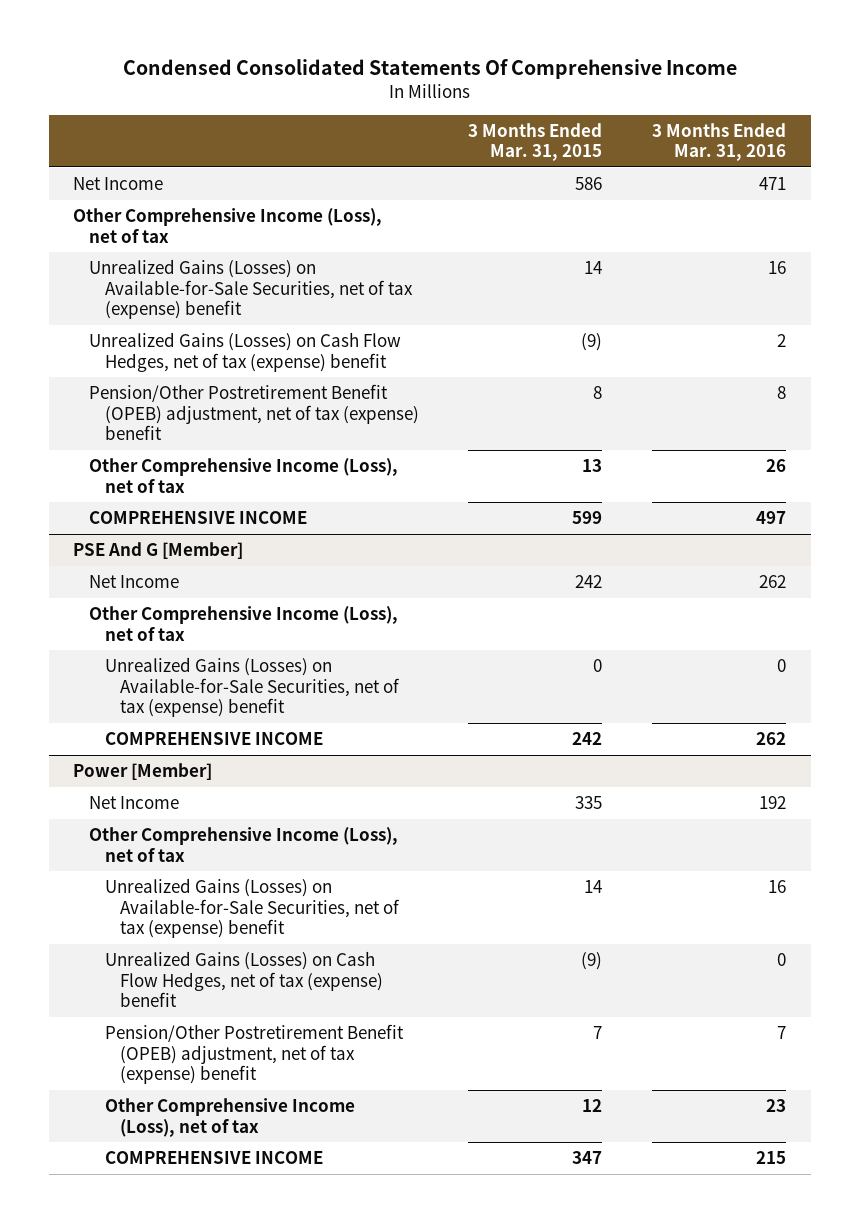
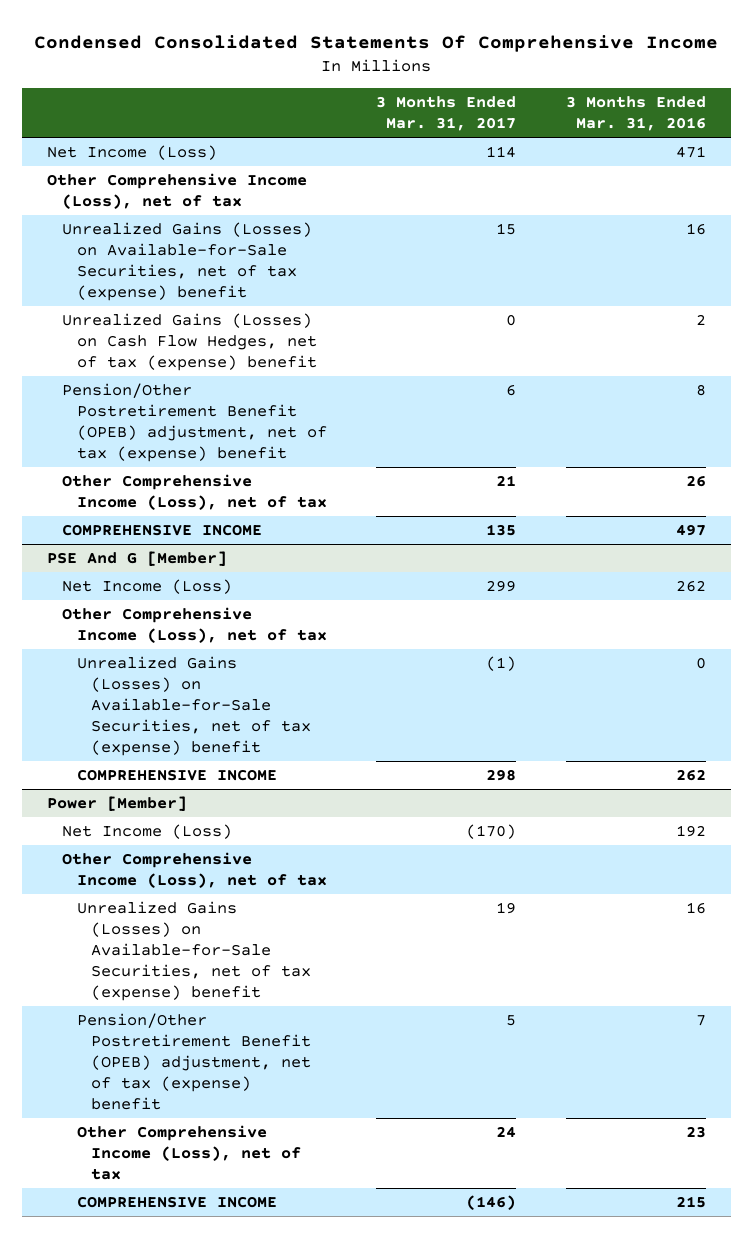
[468,122,603,162] 3 Months Ended Mar. 31, 2015 -> none
none -> [376,95,517,131] 3 Months Ended Mar. 31, 2017
[73,177,164,191] Net Income -> [46,145,217,161] Net Income (Loss)
[88,575,179,589] Net Income -> [61,579,232,595] Net Income (Loss)
[88,796,179,810] Net Income -> [61,824,232,840] Net Income (Loss)
[104,951,384,1008] Unrealized Gains (Losses) on Cash Flow Hedges, net of tax (expense) benefit -> none

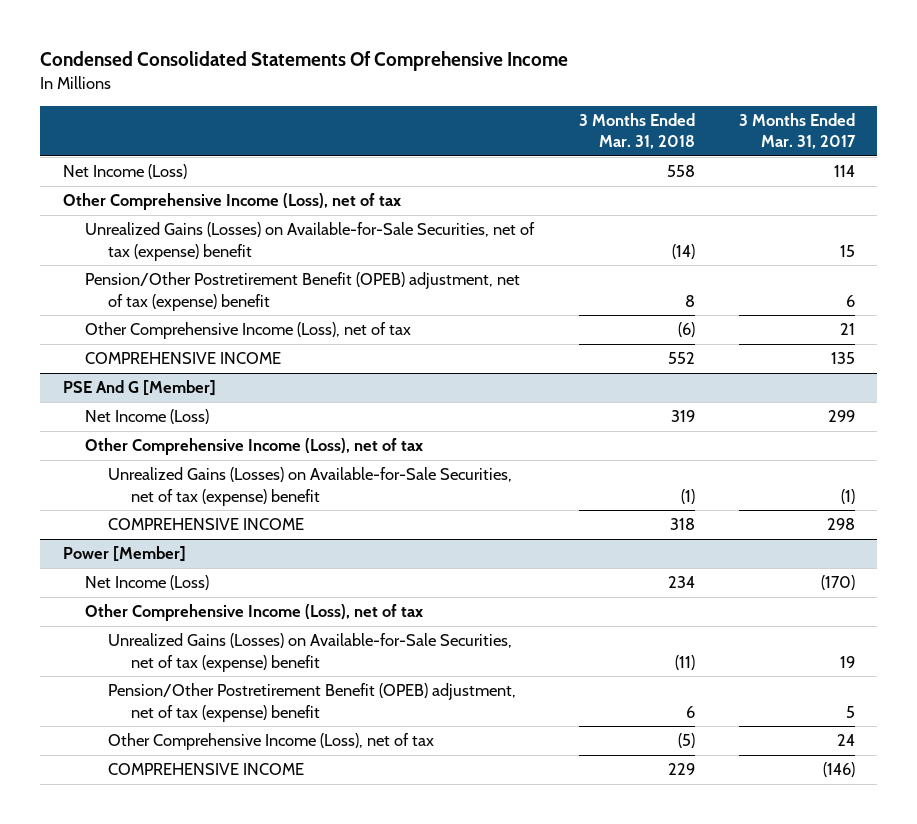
[565,95,706,131] 3 Months Ended Mar. 31, 2016 -> none
none -> [578,113,695,150] 3 Months Ended Mar. 31, 2018
[61,313,317,372] Unrealized Gains (Losses) on Cash Flow Hedges, net of tax (expense) benefit -> none

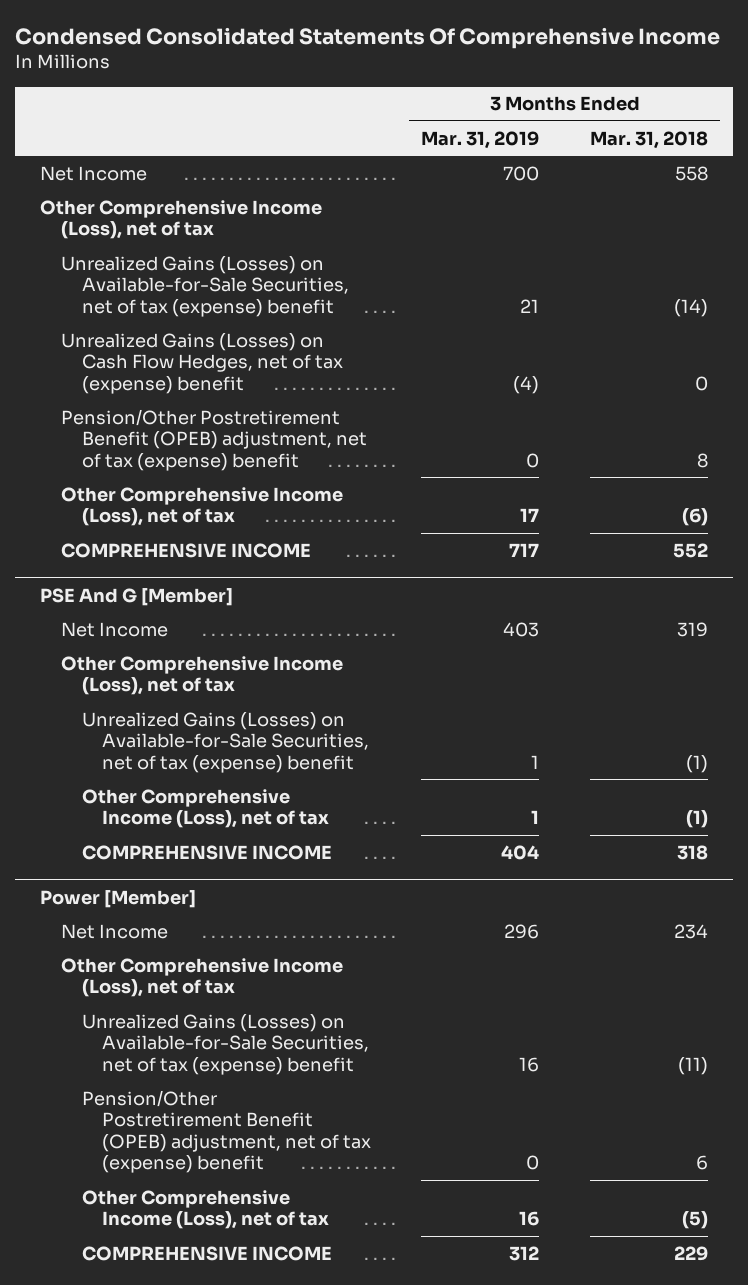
[738,113,856,150] 3 Months Ended Mar. 31, 2017 -> none
none -> [421,130,540,149] Mar. 31, 2019
[62,164,187,180] Net Income (Loss) -> [40,165,148,181] Net Income
none -> [61,332,343,394] Unrealized Gains (Losses) on Cash Flow Hedges, net of tax (expense) benefit
[85,409,210,425] Net Income (Loss) -> [61,621,169,637] Net Income
none -> [81,788,330,829] Other Comprehensive Income (Loss), net of tax
[85,575,210,591] Net Income (Loss) -> [61,923,169,939] Net Income

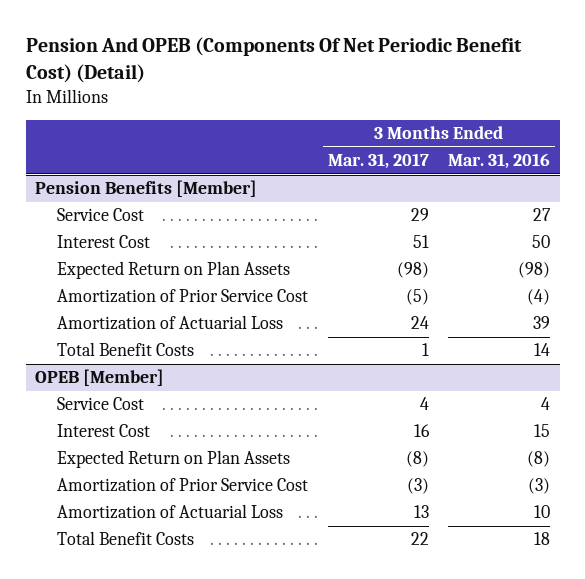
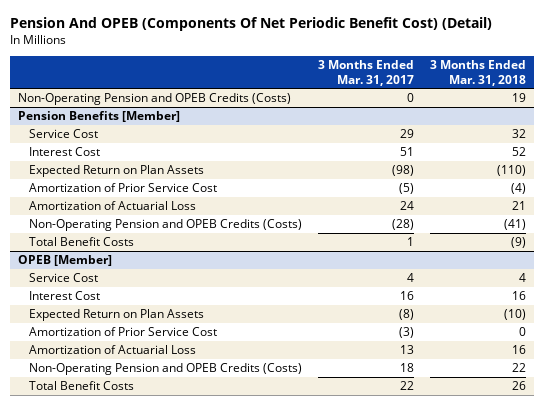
[448,153,551,170] Mar. 31, 2016 -> none
none -> [429,60,526,86] 3 Months Ended Mar. 31, 2018
none -> [18,92,292,105] Non-Operating Pension and OPEB Credits (Costs)
none -> [28,218,302,231] Non-Operating Pension and OPEB Credits (Costs)
none -> [28,362,302,375] Non-Operating Pension and OPEB Credits (Costs)

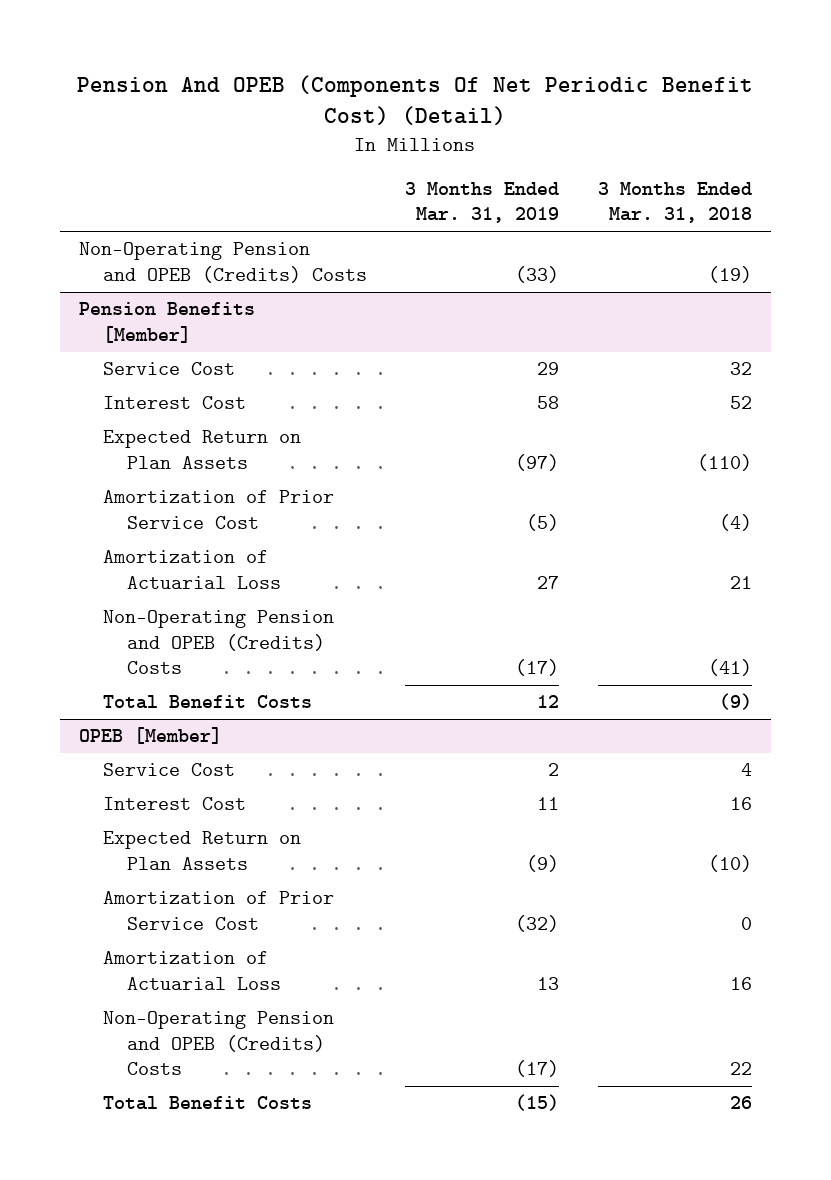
[317,60,414,86] 3 Months Ended Mar. 31, 2017 -> none
none -> [405,181,560,224] 3 Months Ended Mar. 31, 2019
[18,92,292,105] Non-Operating Pension and OPEB Credits (Costs) -> [78,242,368,283] Non-Operating Pension and OPEB (Credits) Costs
[511,92,526,102] 19 -> [707,265,752,283] (19)
[28,218,302,231] Non-Operating Pension and OPEB Credits (Costs) -> [103,610,335,675] Non-Operating Pension and OPEB (Credits) Costs
[28,362,302,375] Non-Operating Pension and OPEB Credits (Costs) -> [103,1011,335,1076] Non-Operating Pension and OPEB (Credits) Costs

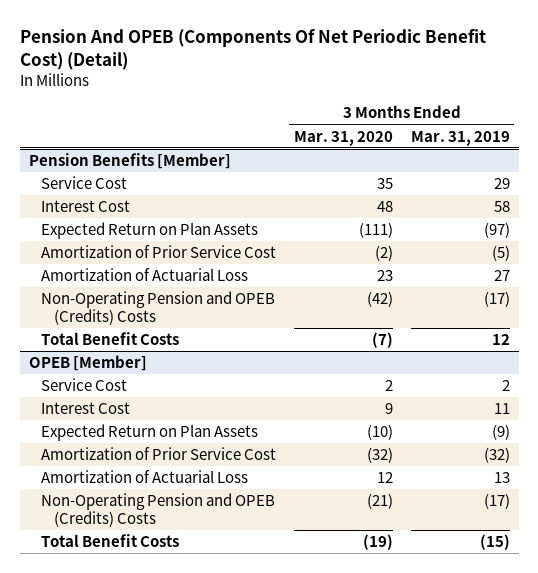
[597,181,752,224] 3 Months Ended Mar. 31, 2018 -> none
none -> [293,130,393,146] Mar. 31, 2020
[78,242,368,283] Non-Operating Pension and OPEB (Credits) Costs -> none

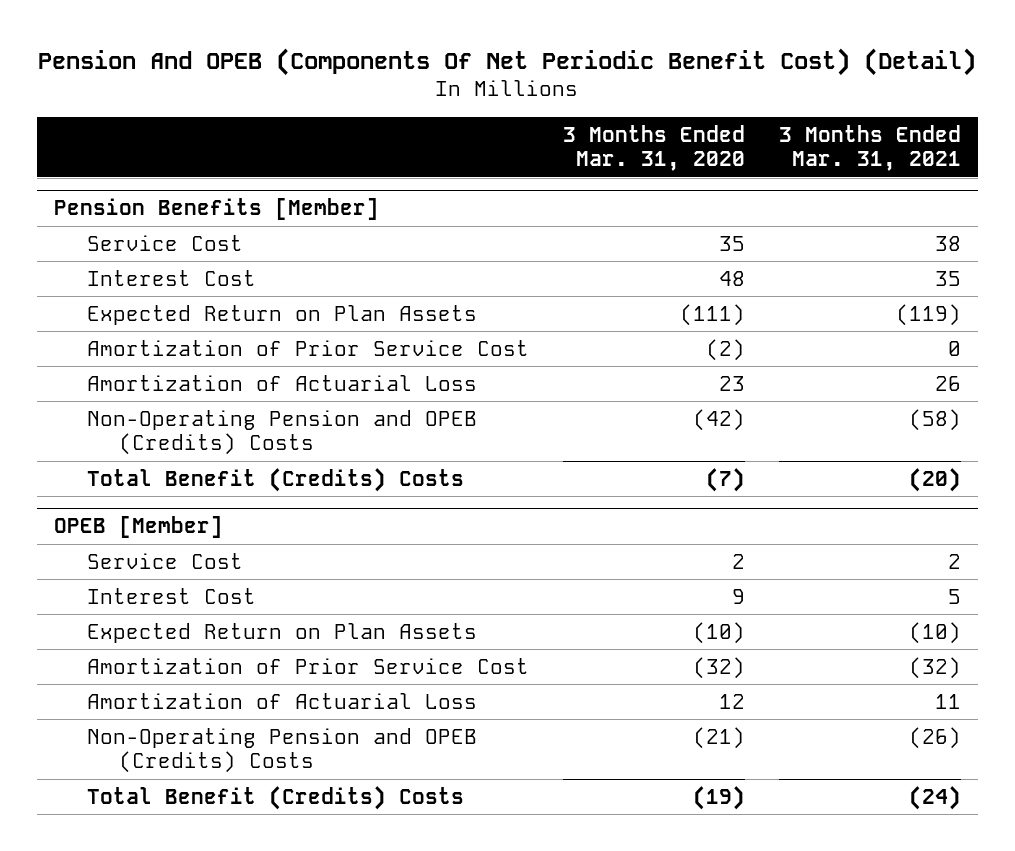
[410,130,510,146] Mar. 31, 2019 -> none
none -> [779,124,962,172] 3 Months Ended Mar. 31, 2021
[41,332,180,346] Total Benefit Costs -> [86,467,464,492] Total Benefit (Credits) Costs
[41,534,180,548] Total Benefit Costs -> [86,785,464,810] Total Benefit (Credits) Costs

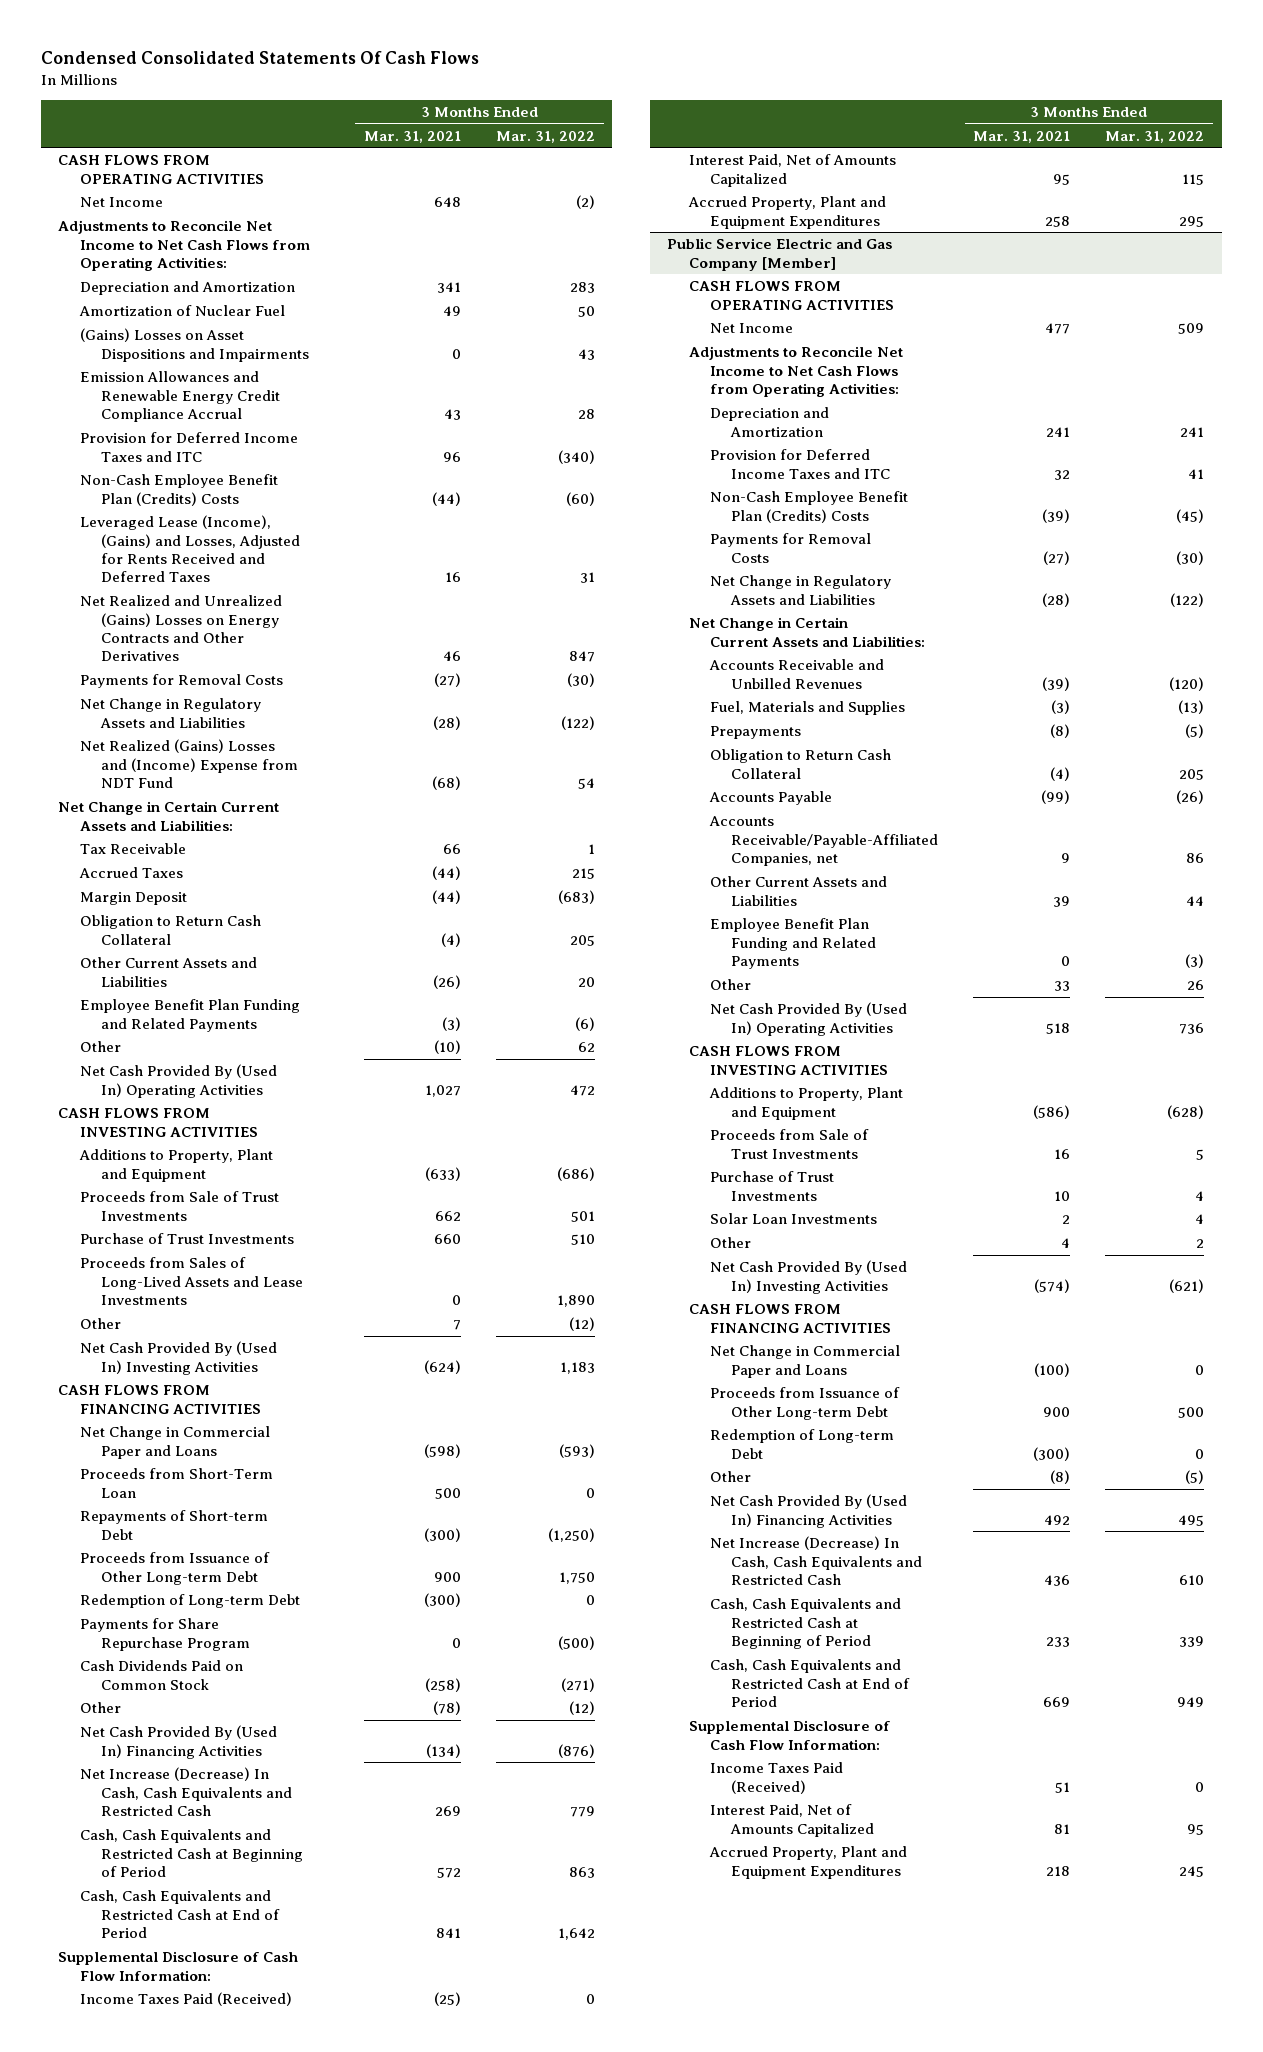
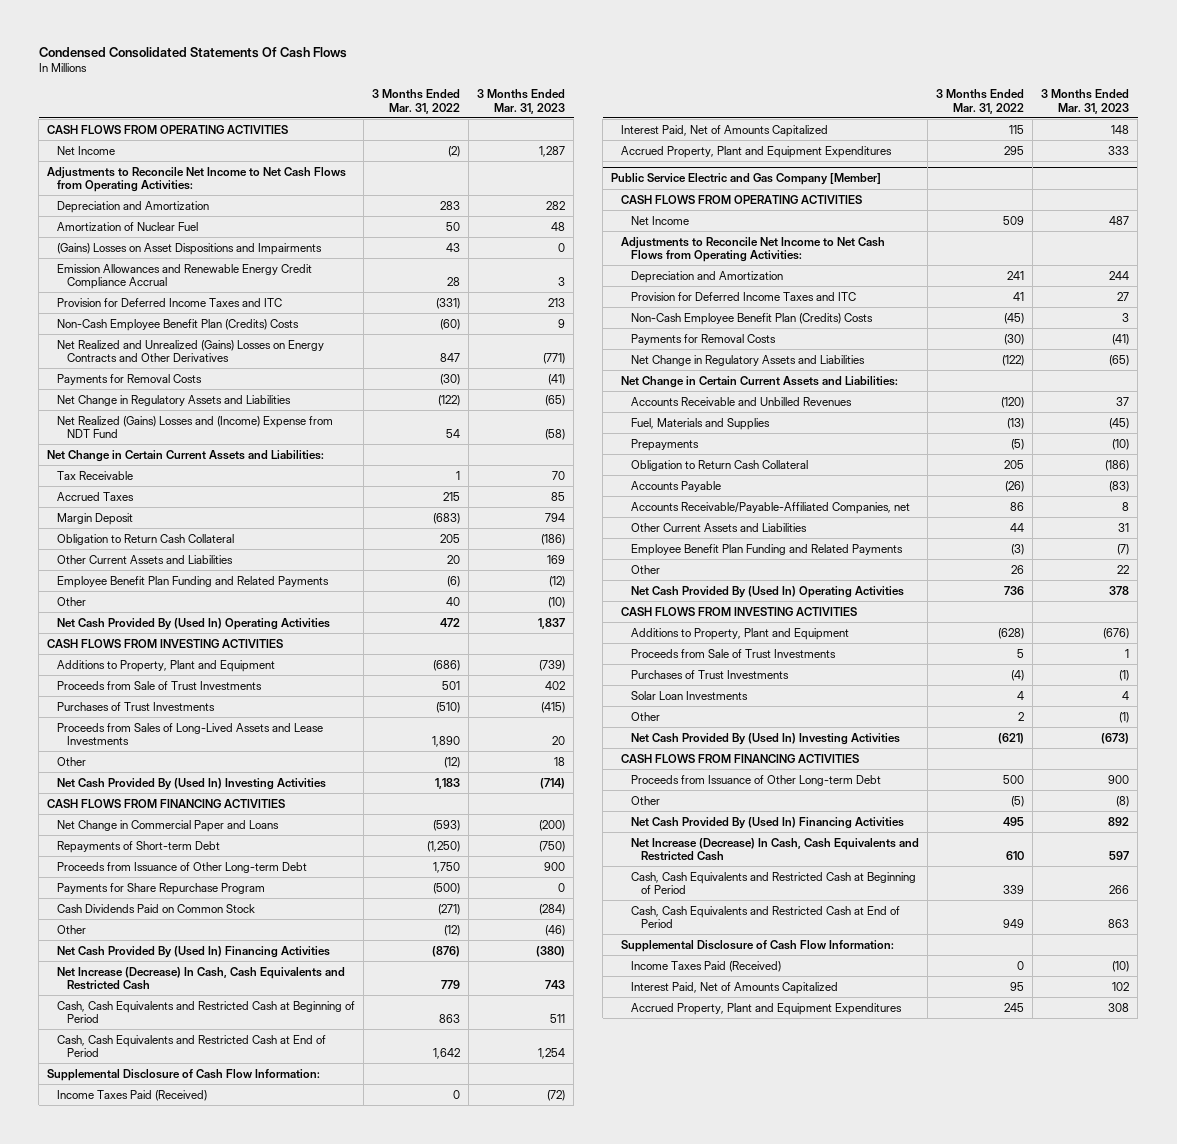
[364,130,462,143] Mar. 31, 2021 -> none
none -> [477,89,566,114] 3 Months Ended Mar. 31, 2023
[558,449,596,464] (340) -> [436,297,461,309] (331)
[79,515,301,583] Leveraged Lease (Income), (Gains) and Losses, Adjusted for Rents Received and Deferred Taxes -> none
[578,1042,596,1053] 62 -> [446,596,461,606] 40
[79,1233,294,1245] Purchase of Trust Investments -> [57,701,216,711] Purchases of Trust Investments
[571,1234,596,1246] 510 -> [436,701,461,713] (510)
[79,1468,273,1498] Proceeds from Short-Term Loan -> none
[79,1594,300,1609] Redemption of Long-term Debt -> none
[710,1171,835,1201] Purchase of Trust Investments -> [631,669,790,679] Purchases of Trust Investments
[1195,1190,1205,1201] 4 -> [1011,669,1025,681] (4)
[710,1345,901,1378] Net Change in Commercial Paper and Loans -> none
[710,1429,895,1459] Redemption of Long-term Debt -> none

